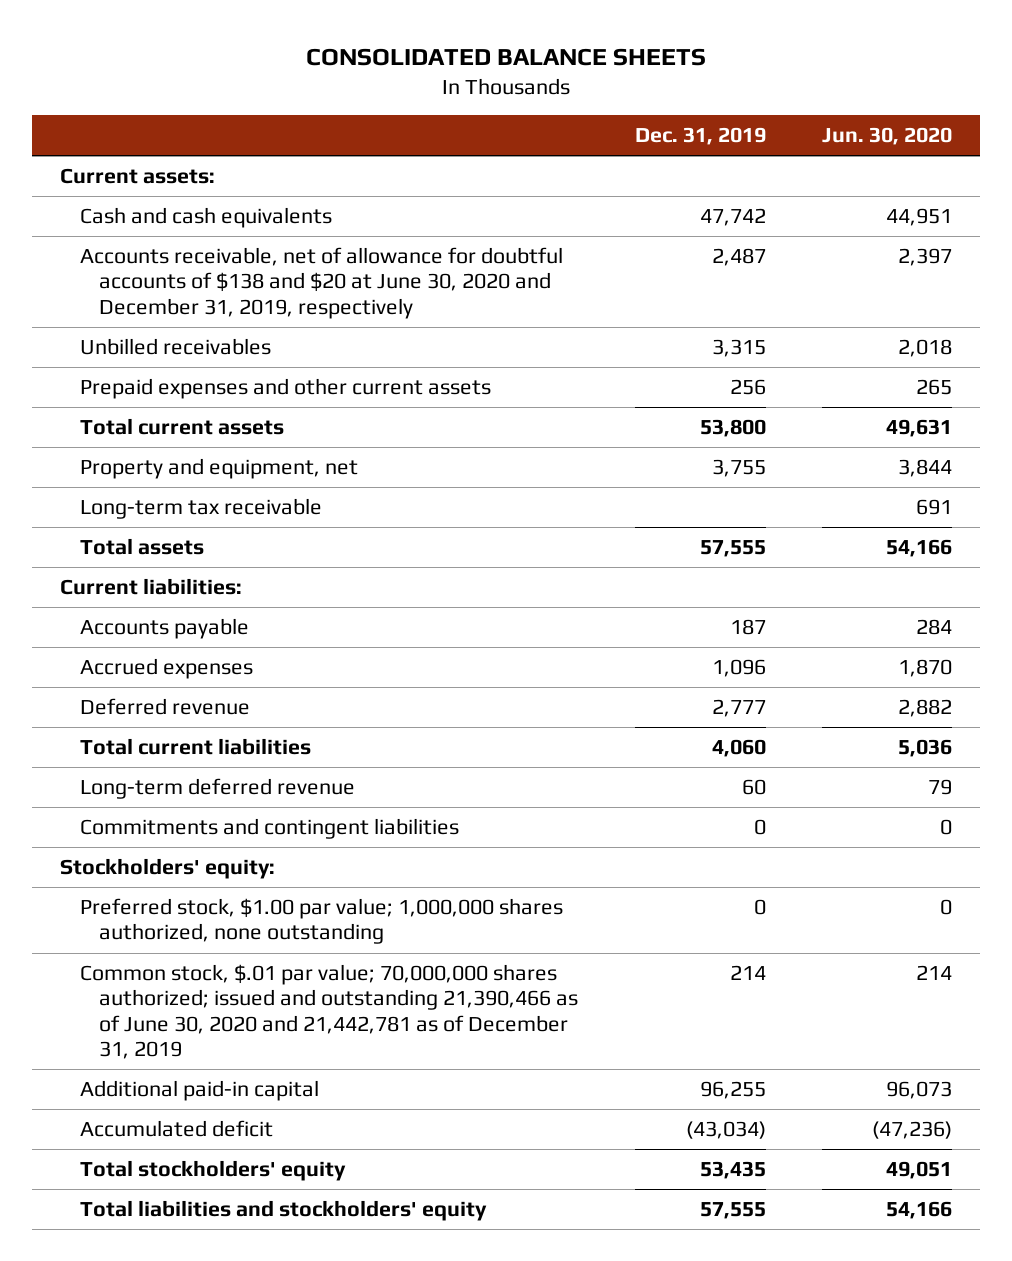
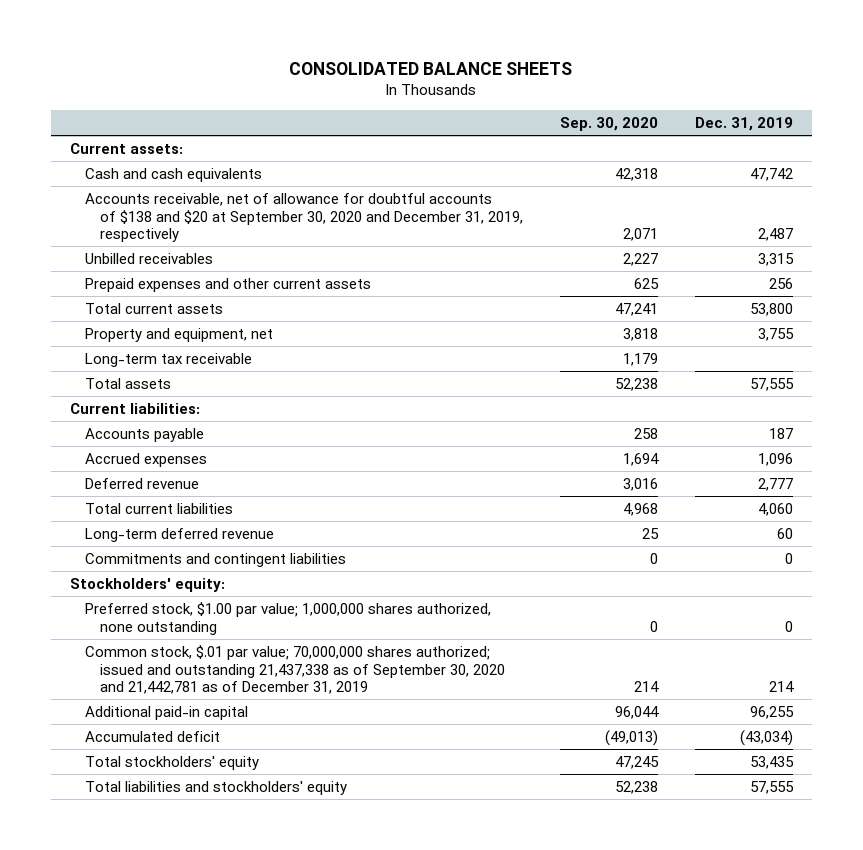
[821,127,952,146] Jun. 30, 2020 -> none
none -> [560,117,659,132] Sep. 30, 2020
[79,247,563,319] Accounts receivable, net of allowance for doubtful accounts of $138 and $20 at June 30, 2020 and December 31, 2019, respectively -> [84,192,523,243] Accounts receivable, net of allowance for doubtful accounts of $138 and $20 at September 30, 2020 and December 31, 2019, respectively
[79,964,579,1060] Common stock, $.01 par value; 70,000,000 shares authorized; issued and outstanding 21,390,466 as of June 30, 2020 and 21,442,781 as of December 31, 2019 -> [84,644,505,695] Common stock, $.01 par value; 70,000,000 shares authorized; issued and outstanding 21,437,338 as of September 30, 2020 and 21,442,781 as of December 31, 2019

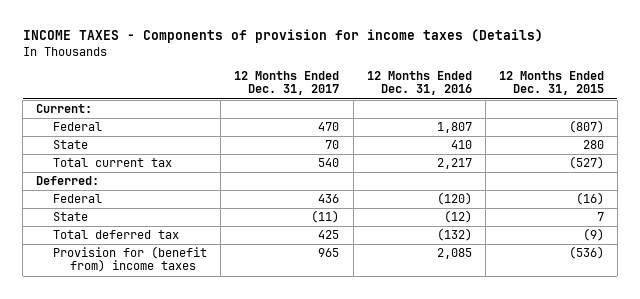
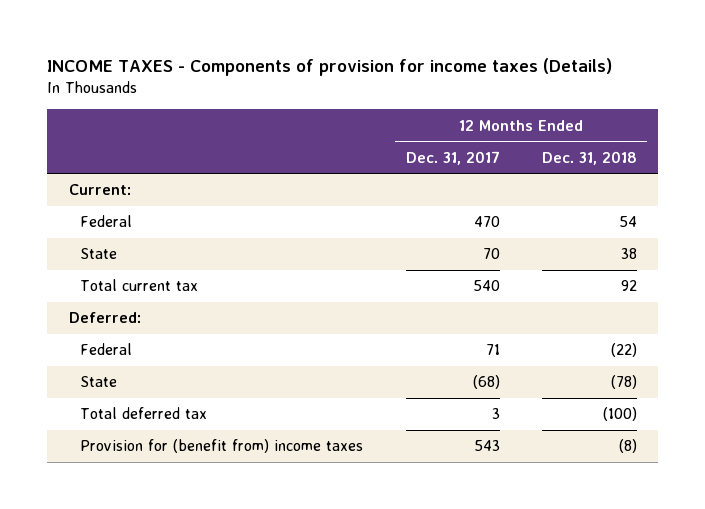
[366,71,472,96] 12 Months Ended Dec. 31, 2016 -> none
[498,71,604,96] 12 Months Ended Dec. 31, 2015 -> none
none -> [541,150,637,165] Dec. 31, 2018
[318,194,340,204] 436 -> [485,344,500,356] 71
[311,210,340,224] (11) -> [472,375,500,390] (68)
[318,230,340,240] 425 -> [491,408,500,420] 3
[318,248,340,258] 965 -> [473,440,500,452] 543

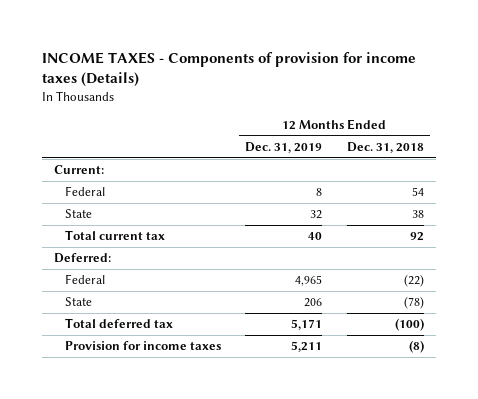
[405,150,500,165] Dec. 31, 2017 -> none
none -> [245,141,323,153] Dec. 31, 2019
[80,439,364,454] Provision for (benefit from) income taxes -> [64,341,221,351] Provision for income taxes

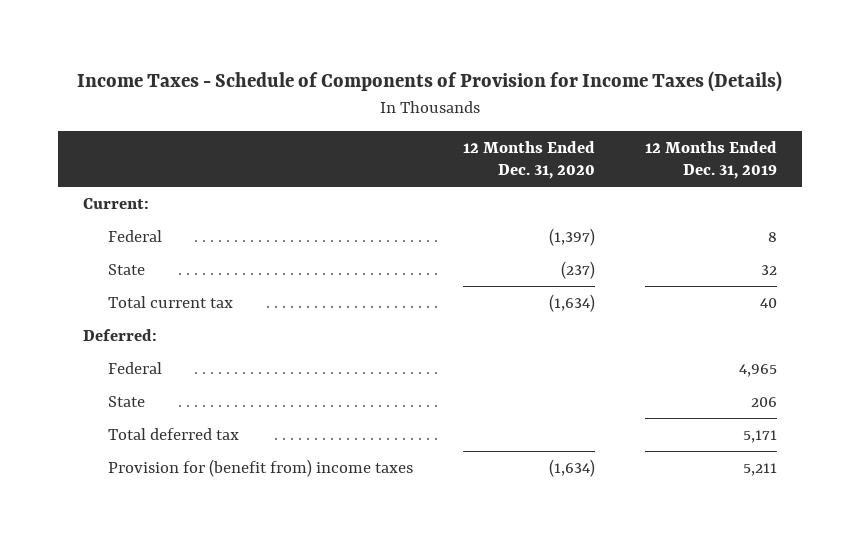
[42,51,417,87] INCOME TAXES - Components of provision for income taxes (Details) -> [77,71,783,93] Income Taxes - Schedule of Components of Provision for Income Taxes (Details)
[346,141,424,153] Dec. 31, 2018 -> none
none -> [462,141,595,179] 12 Months Ended Dec. 31, 2020
[64,341,221,351] Provision for income taxes -> [107,458,413,477] Provision for (benefit from) income taxes

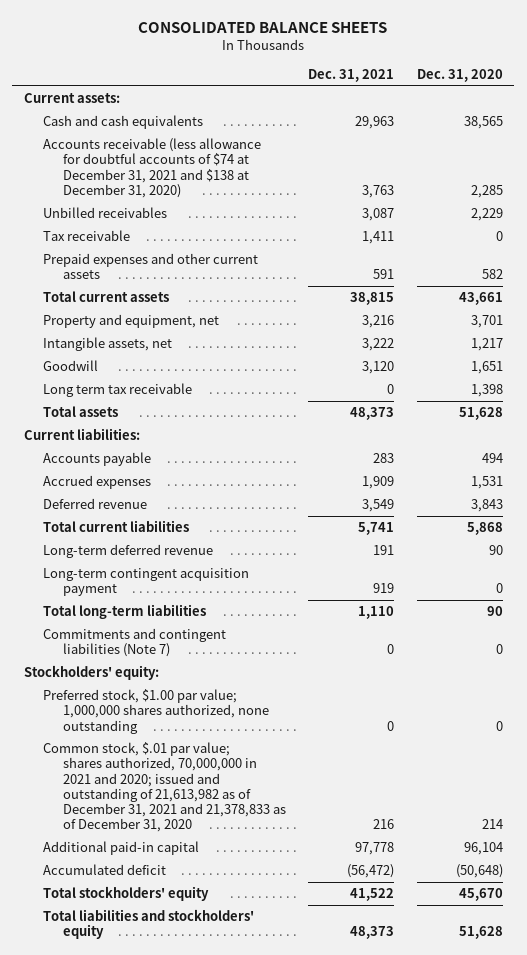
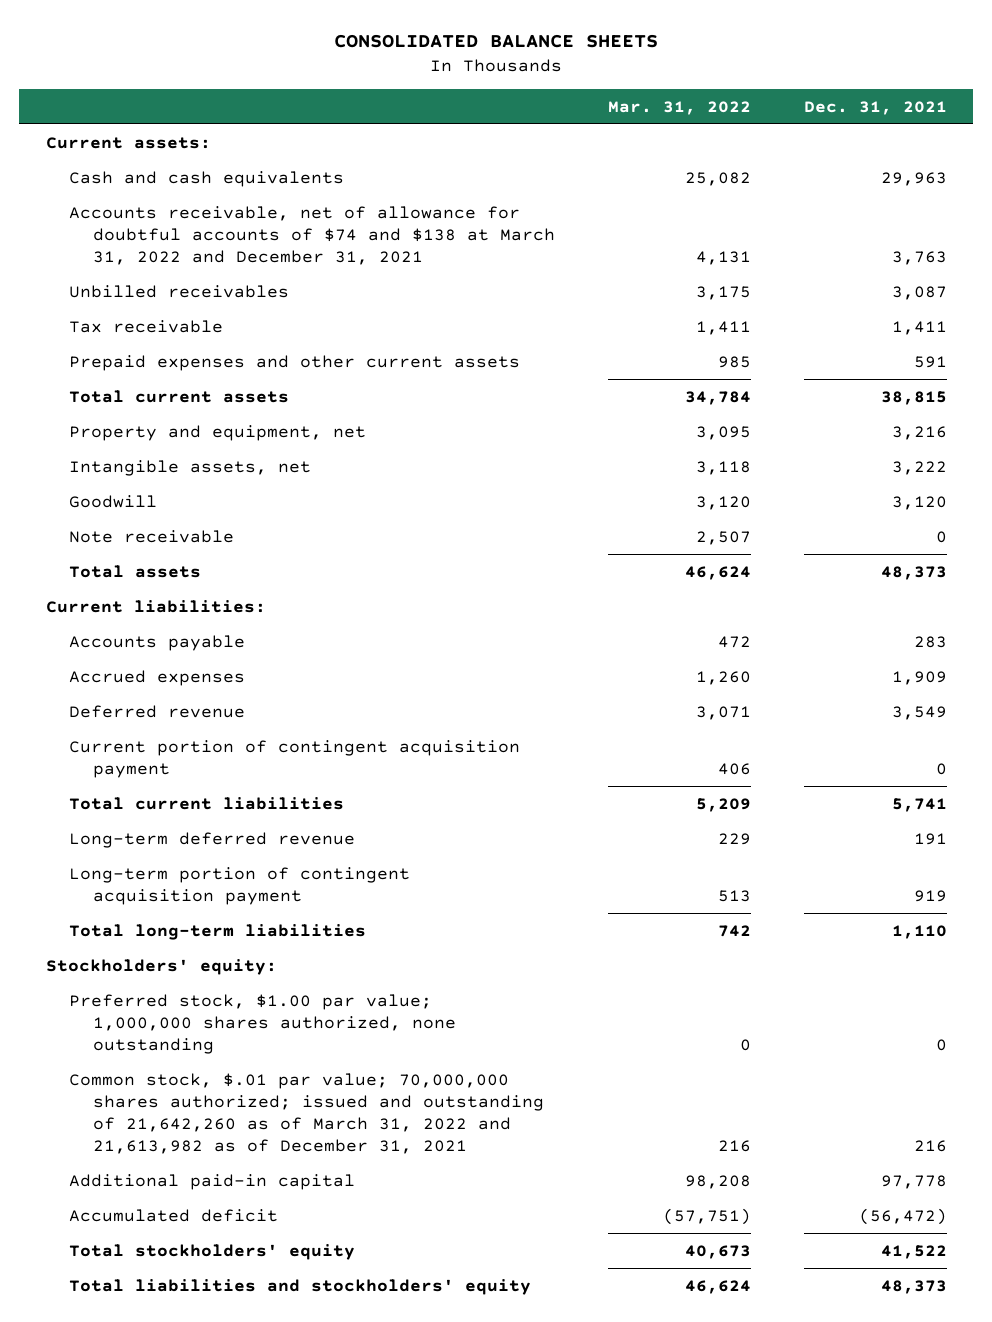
[416,69,503,83] Dec. 31, 2020 -> none
none -> [607,100,751,115] Mar. 31, 2022
[43,138,262,198] Accounts receivable (less allowance for doubtful accounts of $74 at December 31, 2021 and $138 at December 31, 2020) -> [69,205,555,265] Accounts receivable, net of allowance for doubtful accounts of $74 and $138 at March 31, 2022 and December 31, 2021
[43,383,193,398] Long term tax receivable -> none
none -> [69,529,235,543] Note receivable
none -> [69,739,521,778] Current portion of contingent acquisition payment
[43,568,250,597] Long-term contingent acquisition payment -> [69,866,411,905] Long-term portion of contingent acquisition payment
[43,628,227,658] Commitments and contingent liabilities (Note 7) -> none
[43,742,286,833] Common stock, $.01 par value; shares authorized, 70,000,000 in 2021 and 2020; issued and outstanding of 21,613,982 as of December 31, 2021 and 21,378,833 as of December 31, 2020 -> [69,1072,544,1154] Common stock, $.01 par value; 70,000,000 shares authorized; issued and outstanding of 21,642,260 as of March 31, 2022 and 21,613,982 as of December 31, 2021

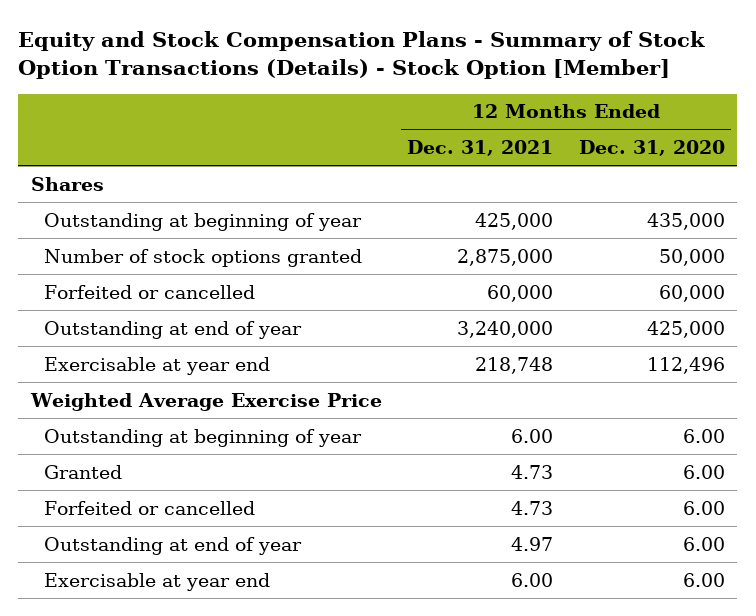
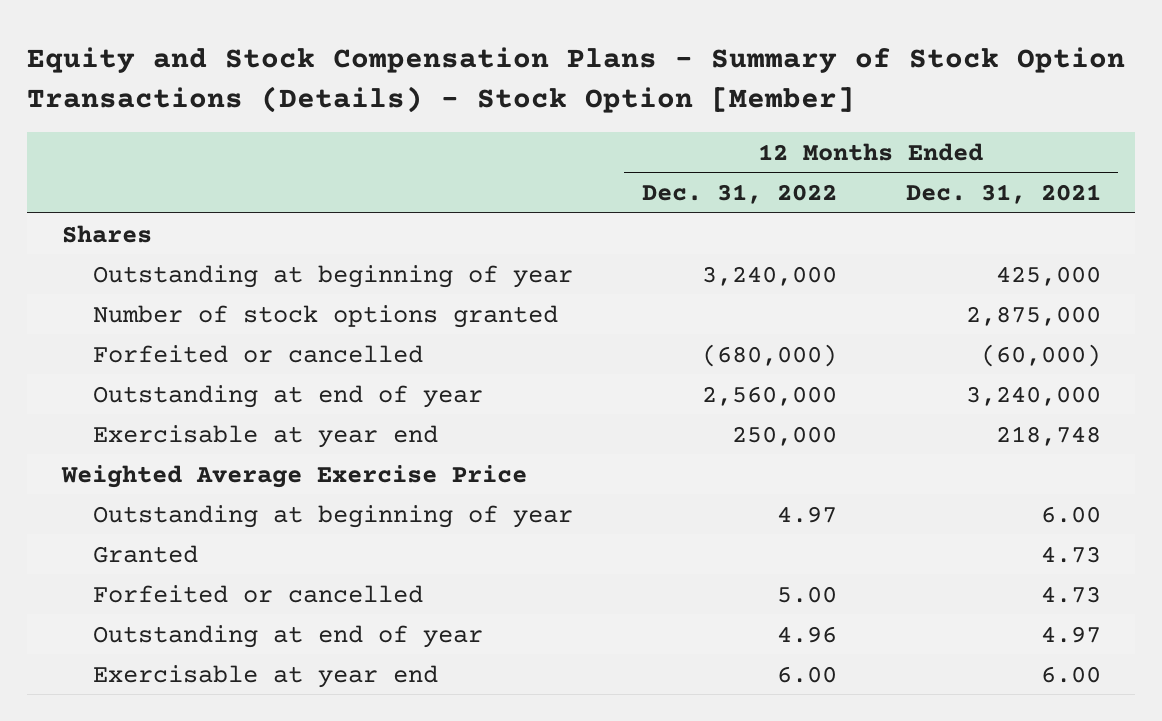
[578,139,725,156] Dec. 31, 2020 -> none
none -> [641,184,837,205] Dec. 31, 2022
[487,284,554,302] 60,000 -> [980,343,1101,367] (60,000)

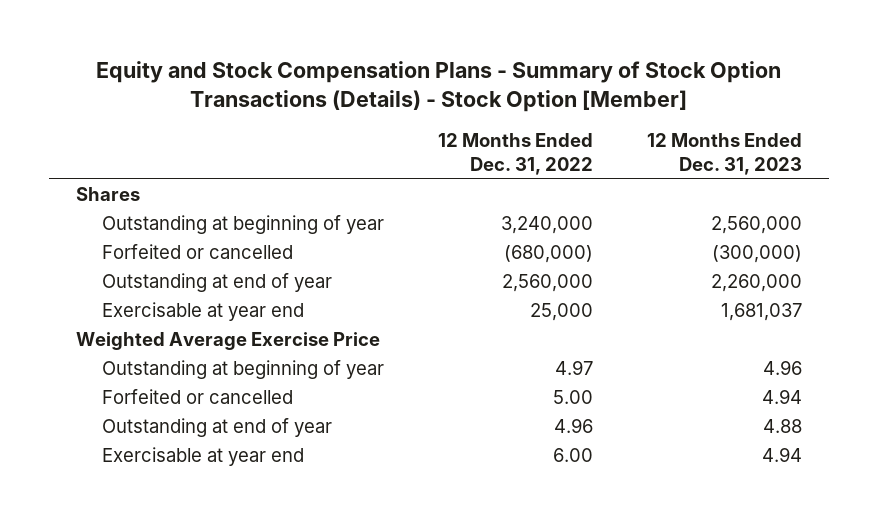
[905,184,1101,205] Dec. 31, 2021 -> none
none -> [647,133,803,176] 12 Months Ended Dec. 31, 2023
[92,304,558,328] Number of stock options granted -> none
[731,425,837,446] 250,000 -> [530,303,594,322] 25,000
[92,544,198,563] Granted -> none

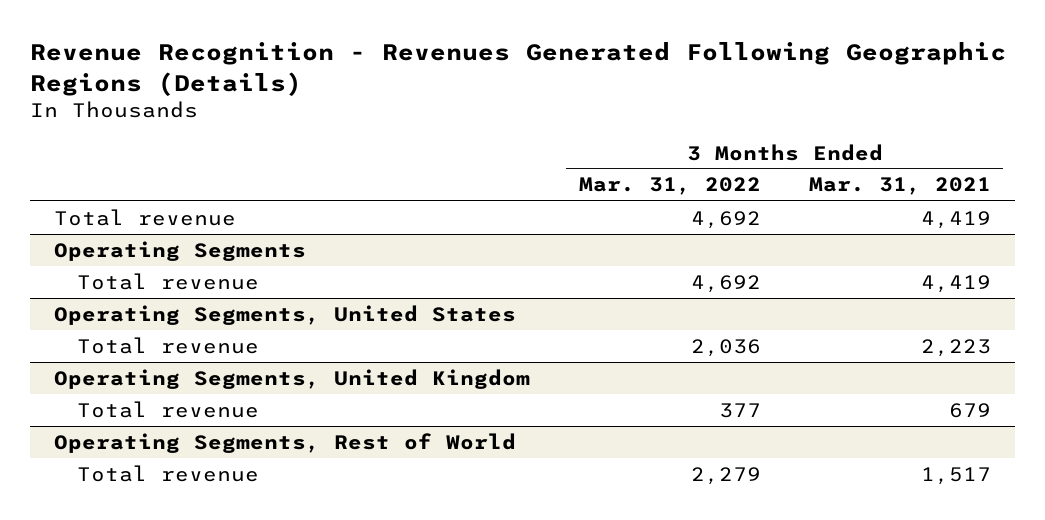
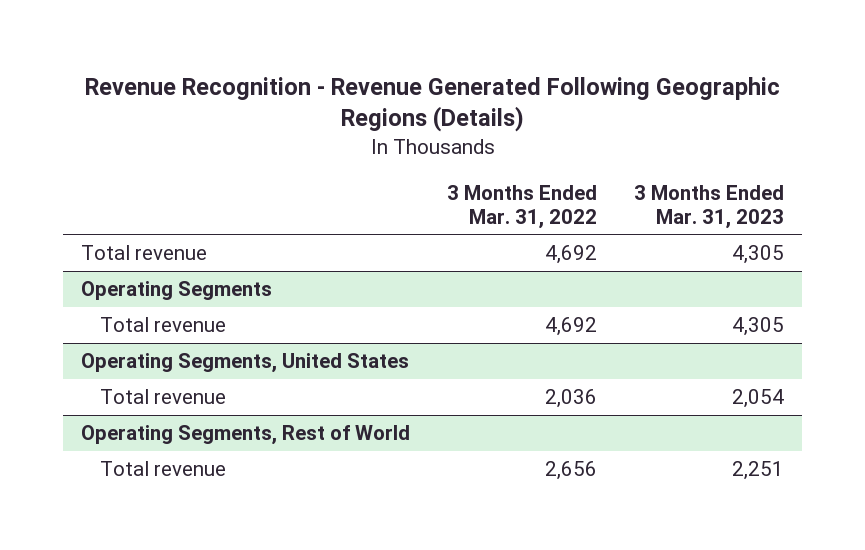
[30,42,1007,96] Revenue Recognition - Revenues Generated Following Geographic Regions (Details) -> [84,76,780,133] Revenue Recognition - Revenue Generated Following Geographic Regions (Details)
[808,177,991,196] Mar. 31, 2021 -> none
none -> [633,184,784,229] 3 Months Ended Mar. 31, 2023
[54,368,531,389] Operating Segments, United Kingdom -> none
[77,400,260,418] Total revenue -> none
[690,466,761,485] 2,279 -> [545,461,598,481] 2,656

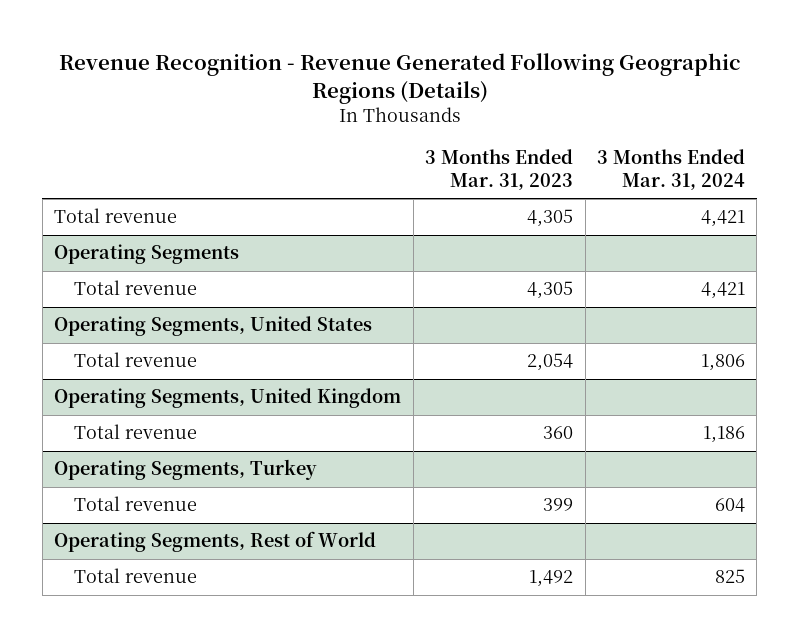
[447,184,598,229] 3 Months Ended Mar. 31, 2022 -> none
none -> [597,148,746,190] 3 Months Ended Mar. 31, 2024
none -> [54,388,402,409] Operating Segments, United Kingdom
none -> [74,424,198,440] Total revenue
none -> [54,459,318,481] Operating Segments, Turkey
none -> [74,496,198,512] Total revenue
[731,461,784,481] 2,251 -> [529,570,574,588] 1,492

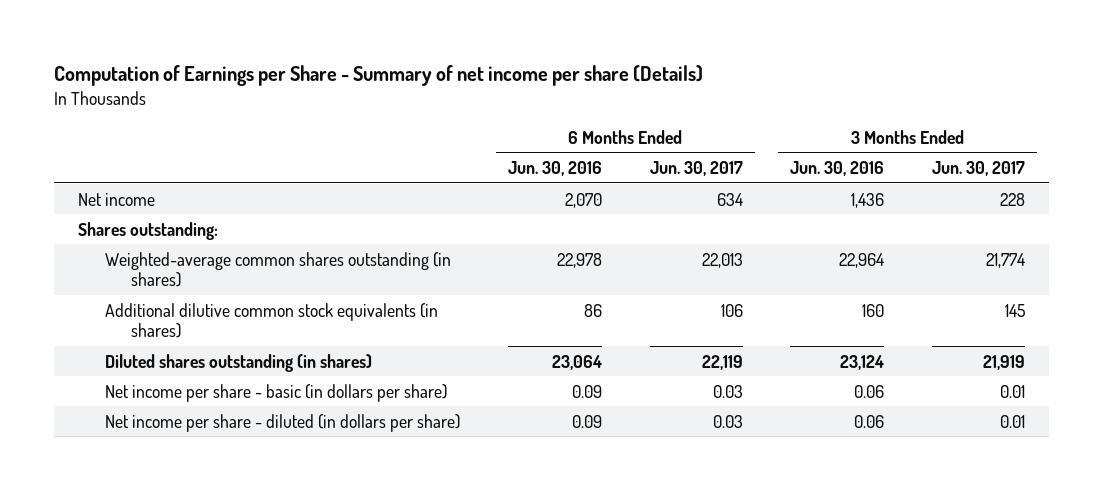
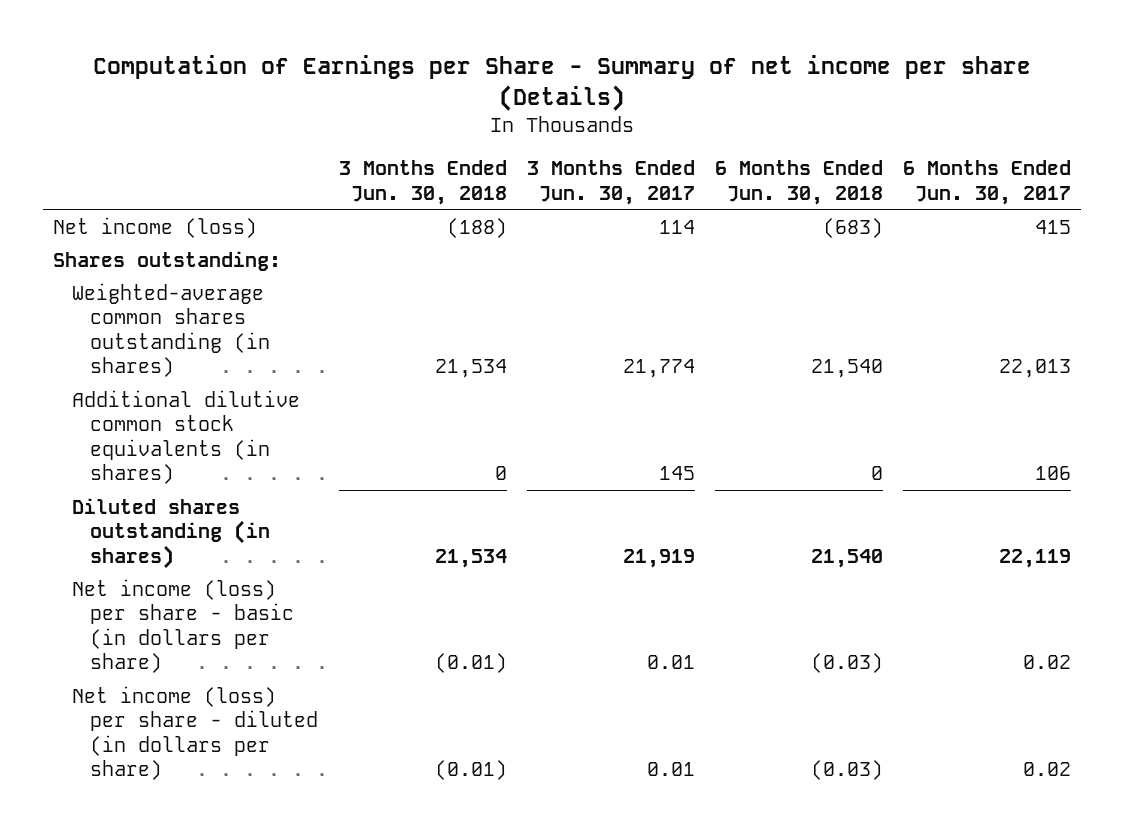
[507,161,602,177] Jun. 30, 2016 -> none
[790,161,885,177] Jun. 30, 2016 -> none
none -> [338,160,507,205] 3 Months Ended Jun. 30, 2018
none -> [714,160,883,205] 6 Months Ended Jun. 30, 2018
[77,192,155,206] Net income -> [53,216,258,238] Net income (loss)
[716,192,743,206] 634 -> [1035,219,1072,234] 415
[1000,192,1026,206] 228 -> [658,219,695,234] 114
[104,383,447,402] Net income per share - basic (in dollars per share) -> [71,578,295,674] Net income (loss) per share - basic (in dollars per share)
[712,384,743,398] 0.03 -> [1023,655,1072,670] 0.02
[104,413,460,432] Net income per share - diluted (in dollars per share) -> [71,685,319,781] Net income (loss) per share - diluted (in dollars per share)
[712,414,743,428] 0.03 -> [1023,762,1072,777] 0.02

